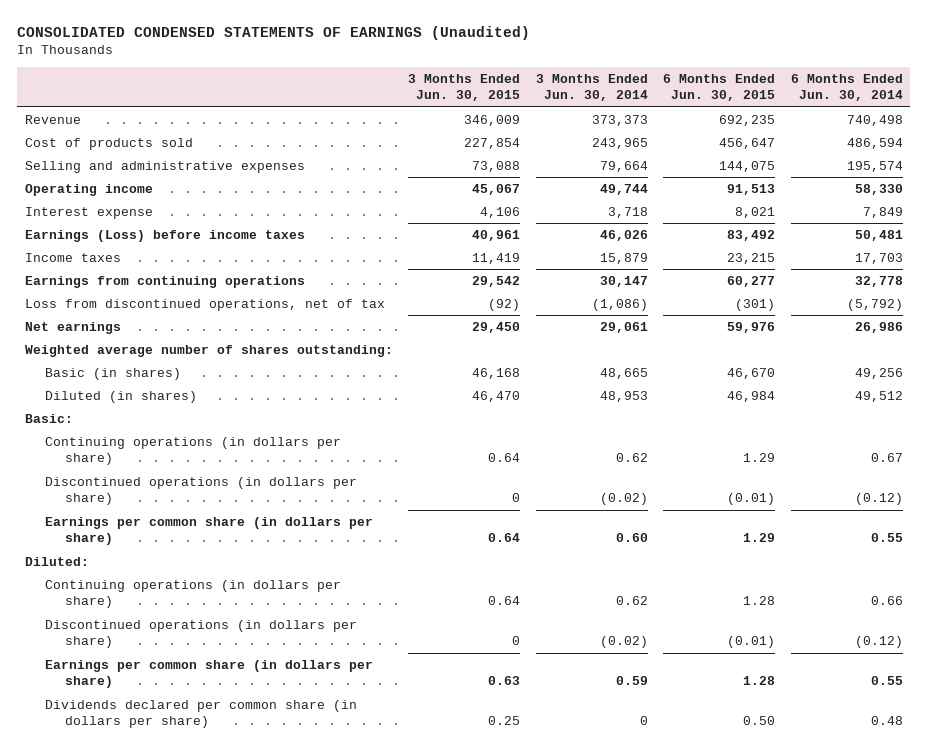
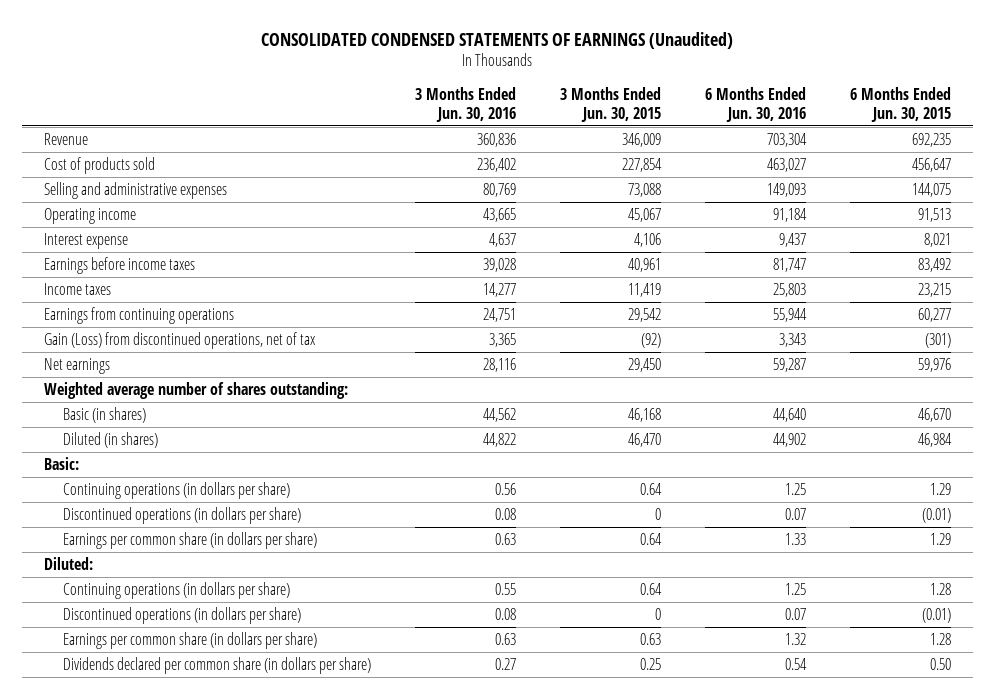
[535,73,648,102] 3 Months Ended Jun. 30, 2014 -> none
[790,73,903,102] 6 Months Ended Jun. 30, 2014 -> none
none -> [415,86,517,122] 3 Months Ended Jun. 30, 2016
none -> [705,86,807,122] 6 Months Ended Jun. 30, 2016
[24,229,305,242] Earnings (Loss) before income taxes -> [43,256,195,274] Earnings before income taxes
[24,298,385,311] Loss from discontinued operations, net of tax -> [43,331,316,349] Gain (Loss) from discontinued operations, net of tax

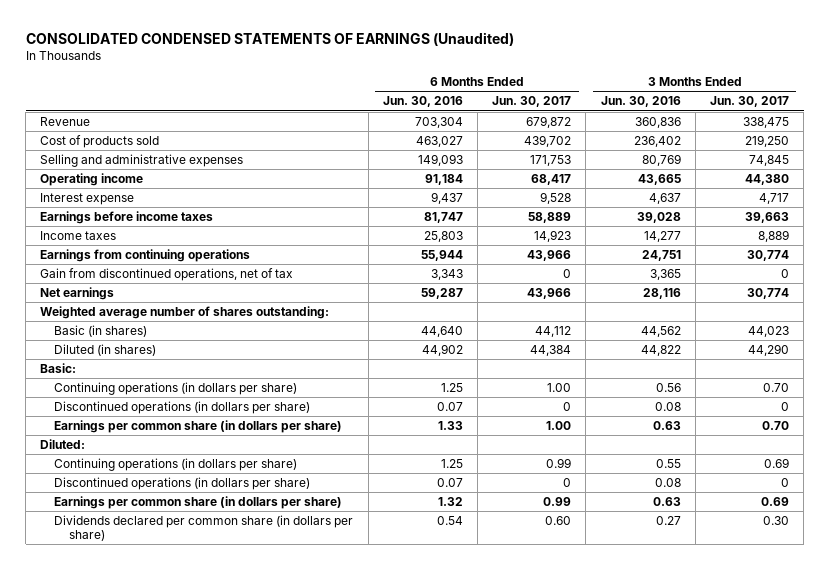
[560,86,662,122] 3 Months Ended Jun. 30, 2015 -> none
[850,86,952,122] 6 Months Ended Jun. 30, 2015 -> none
none -> [492,96,572,108] Jun. 30, 2017
none -> [710,96,790,108] Jun. 30, 2017
[43,331,316,349] Gain (Loss) from discontinued operations, net of tax -> [40,268,294,282] Gain from discontinued operations, net of tax

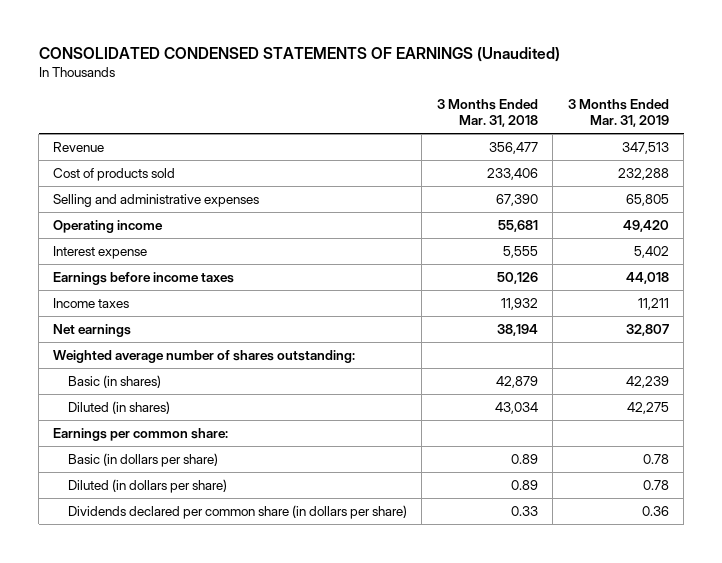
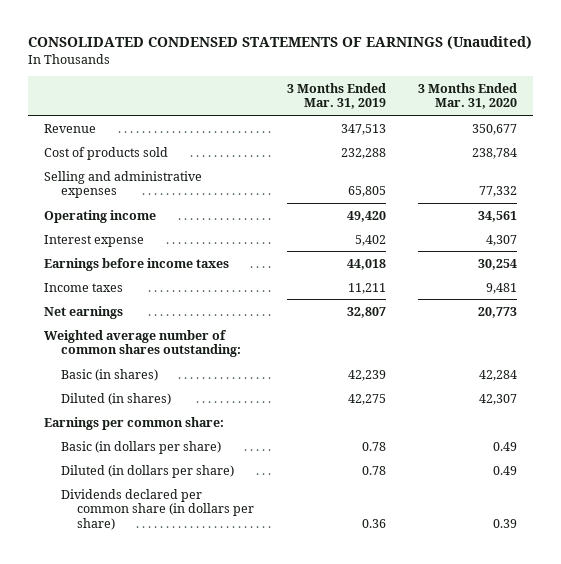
[436,98,538,127] 3 Months Ended Mar. 31, 2018 -> none
none -> [418,82,518,110] 3 Months Ended Mar. 31, 2020
[53,350,356,364] Weighted average number of shares outstanding: -> [44,329,241,358] Weighted average number of common shares outstanding:

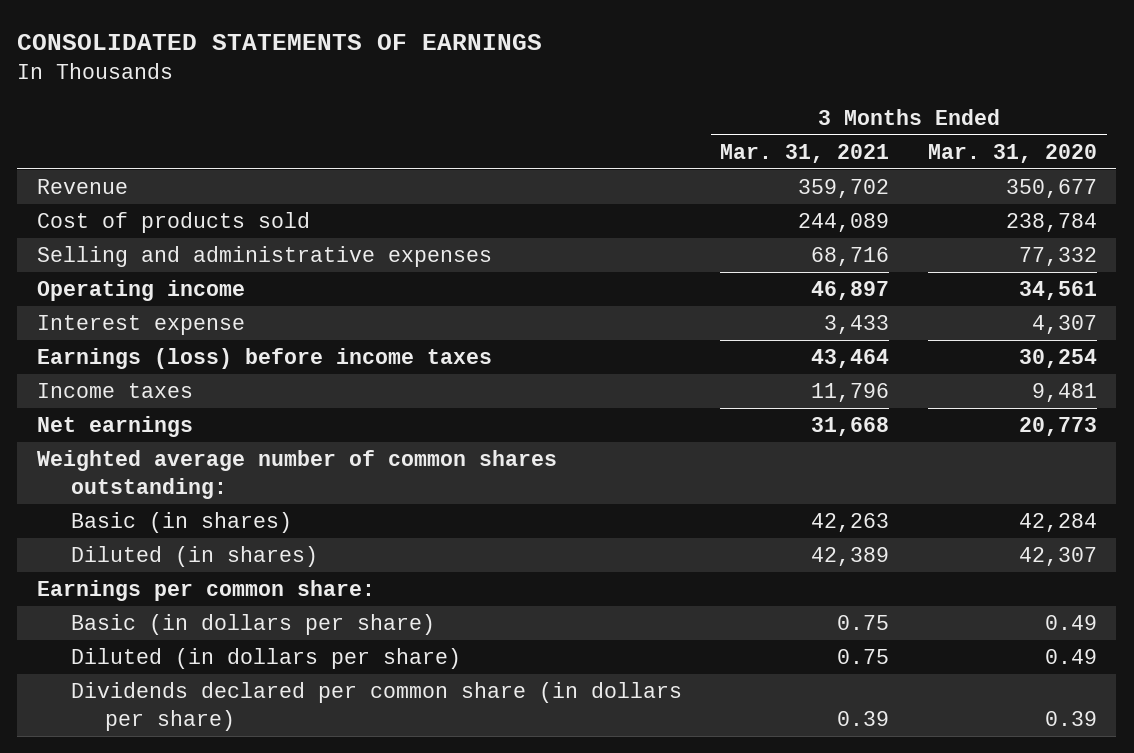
[28,36,533,50] CONSOLIDATED CONDENSED STATEMENTS OF EARNINGS (Unaudited) -> [17,34,543,51] CONSOLIDATED STATEMENTS OF EARNINGS
[286,82,386,110] 3 Months Ended Mar. 31, 2019 -> none
none -> [720,143,890,163] Mar. 31, 2021
[44,257,230,271] Earnings before income taxes -> [36,348,492,370] Earnings (loss) before income taxes

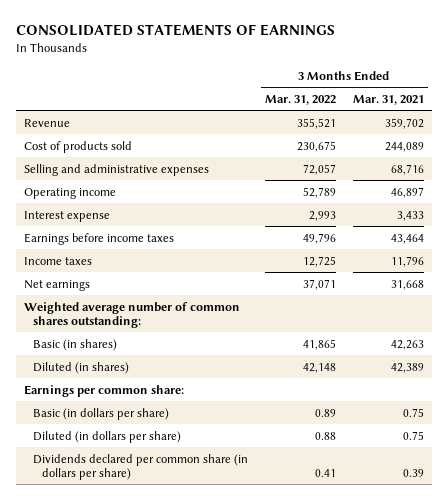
[928,143,1098,163] Mar. 31, 2020 -> none
none -> [264,94,336,105] Mar. 31, 2022
[36,348,492,370] Earnings (loss) before income taxes -> [24,232,175,245] Earnings before income taxes

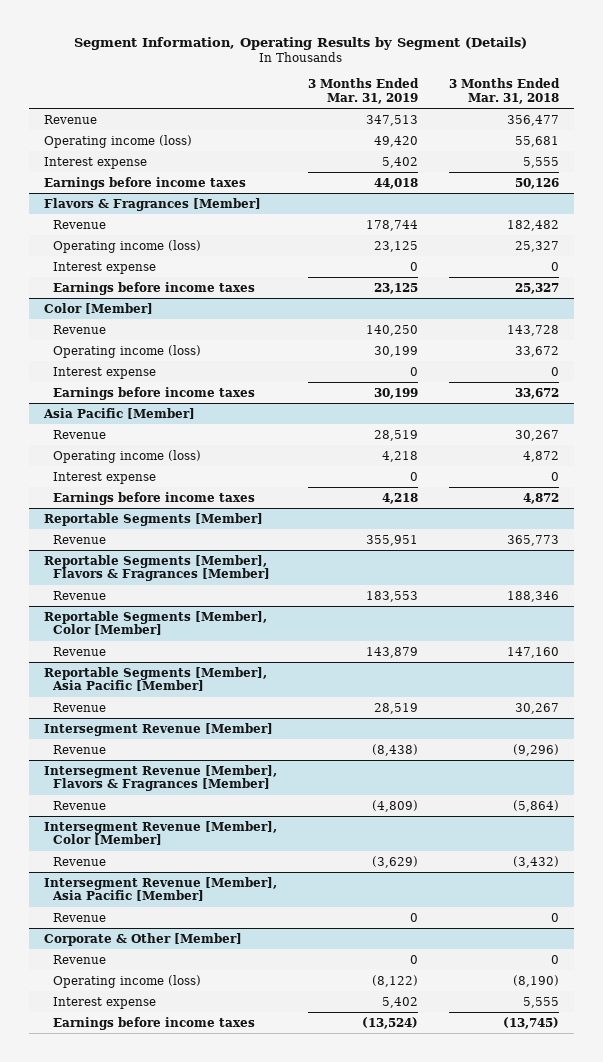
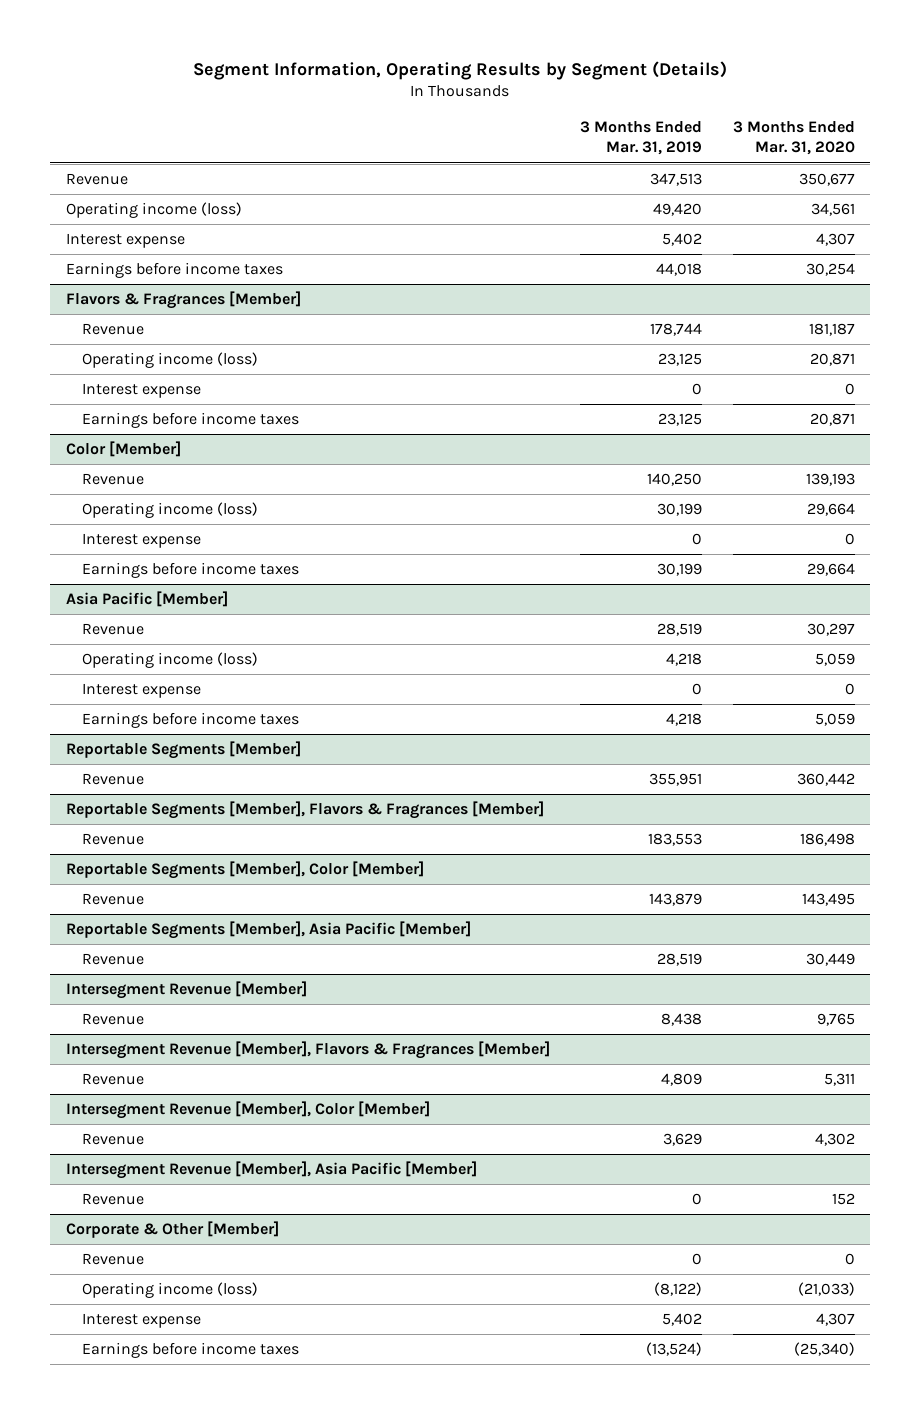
[448,77,560,104] 3 Months Ended Mar. 31, 2018 -> none
none -> [732,121,855,156] 3 Months Ended Mar. 31, 2020
[371,743,418,756] (8,438) -> [661,1013,703,1027] 8,438
[371,799,418,812] (4,809) -> [661,1073,703,1087] 4,809
[371,855,418,868] (3,629) -> [663,1133,703,1147] 3,629

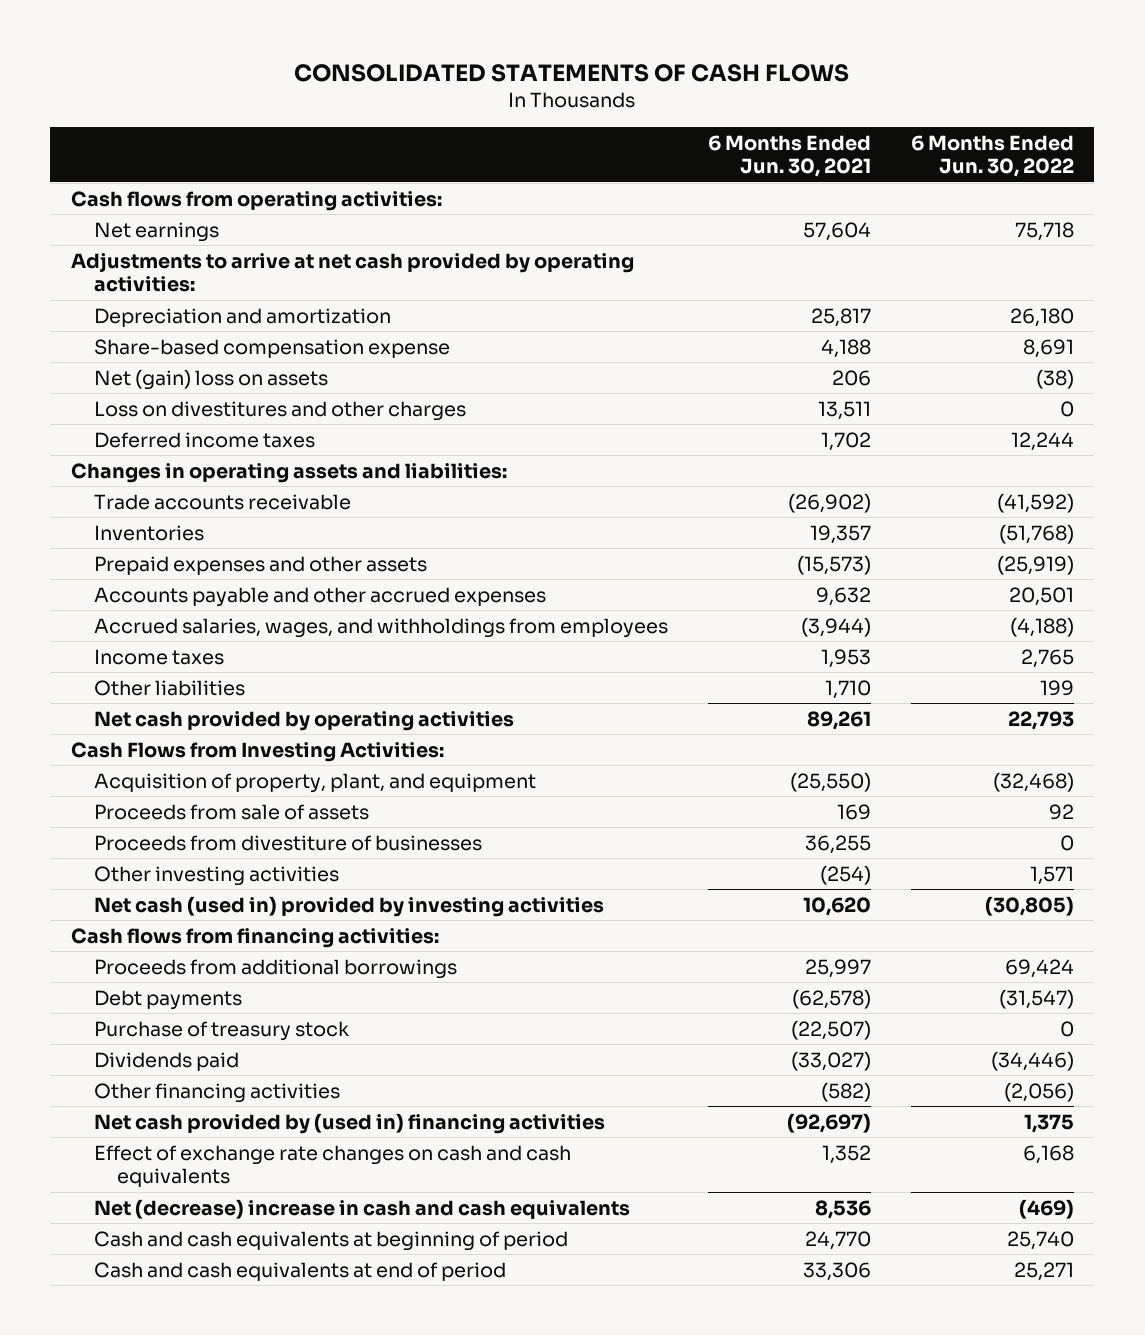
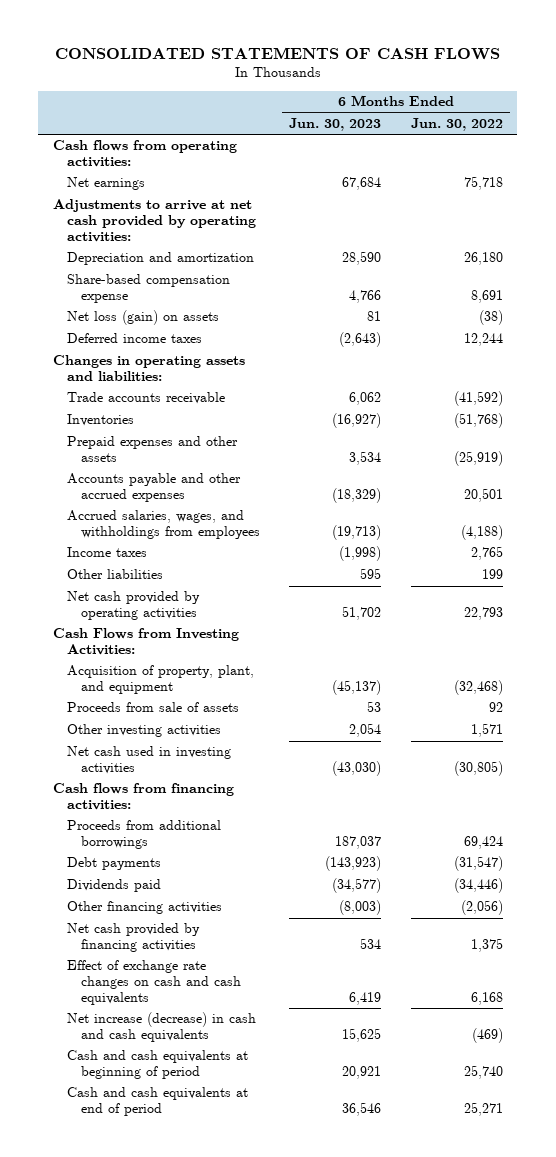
[707,134,871,178] 6 Months Ended Jun. 30, 2021 -> none
none -> [289,118,382,132] Jun. 30, 2023
[93,400,466,421] Loss on divestitures and other charges -> none
[93,368,328,390] Net (gain) loss on assets -> [66,310,219,326] Net loss (gain) on assets
[93,834,482,851] Proceeds from divestiture of businesses -> none
[93,895,604,917] Net cash (used in) provided by investing activities -> [66,746,231,775] Net cash used in investing activities
[93,1020,350,1041] Purchase of treasury stock -> none
[93,1112,605,1134] Net cash provided by (used in) financing activities -> [66,923,200,953] Net cash provided by financing activities
[93,1198,630,1219] Net (decrease) increase in cash and cash equivalents -> [66,1012,256,1043] Net increase (decrease) in cash and cash equivalents

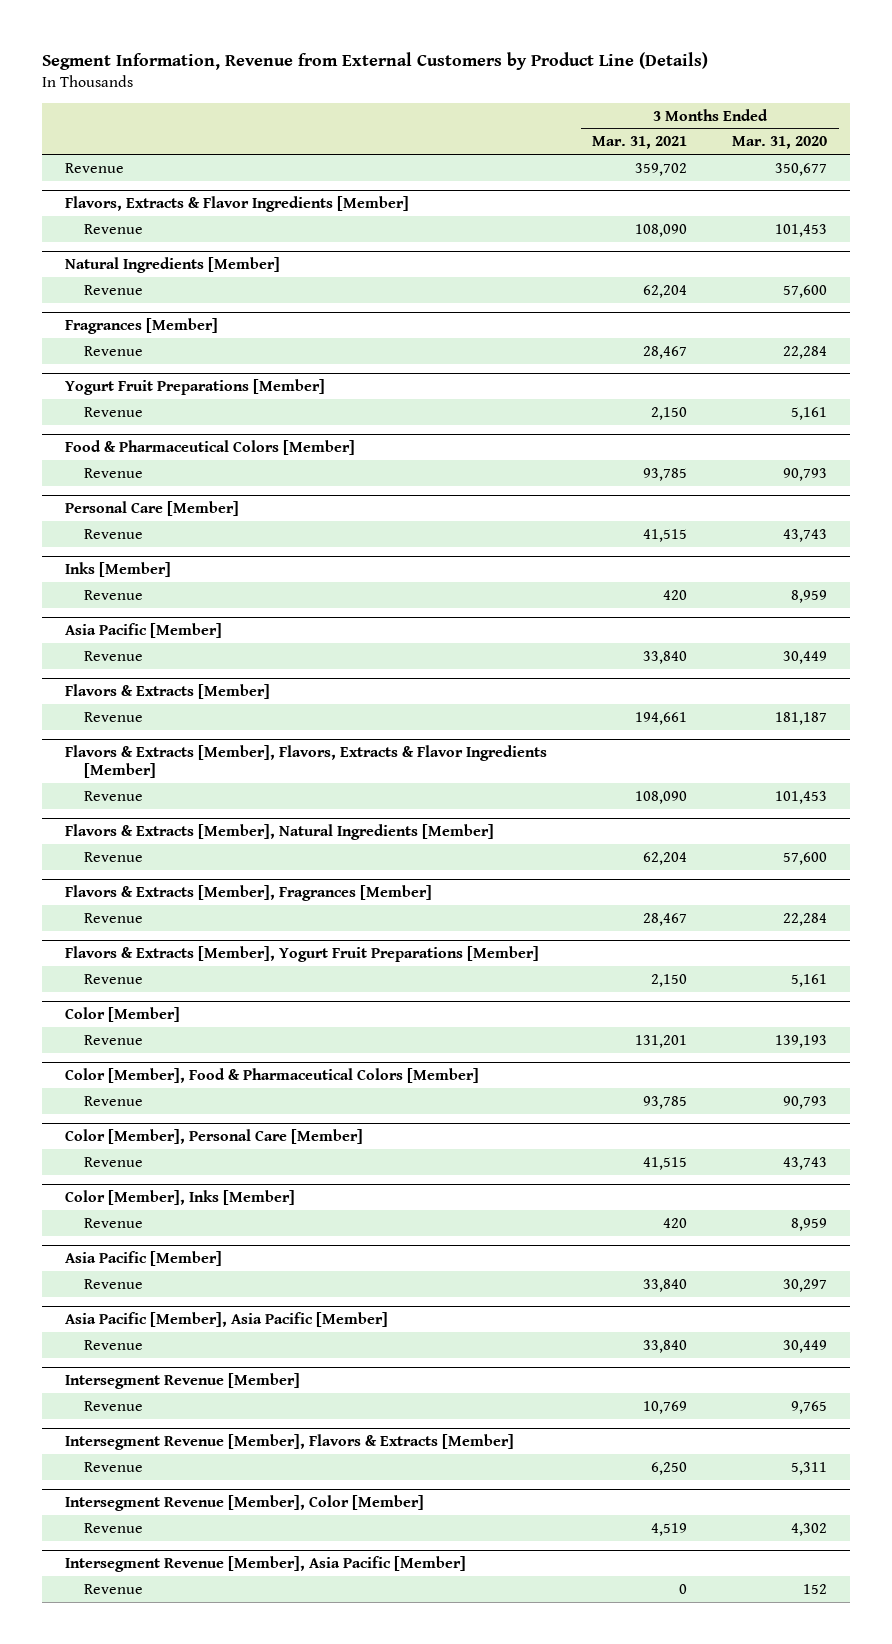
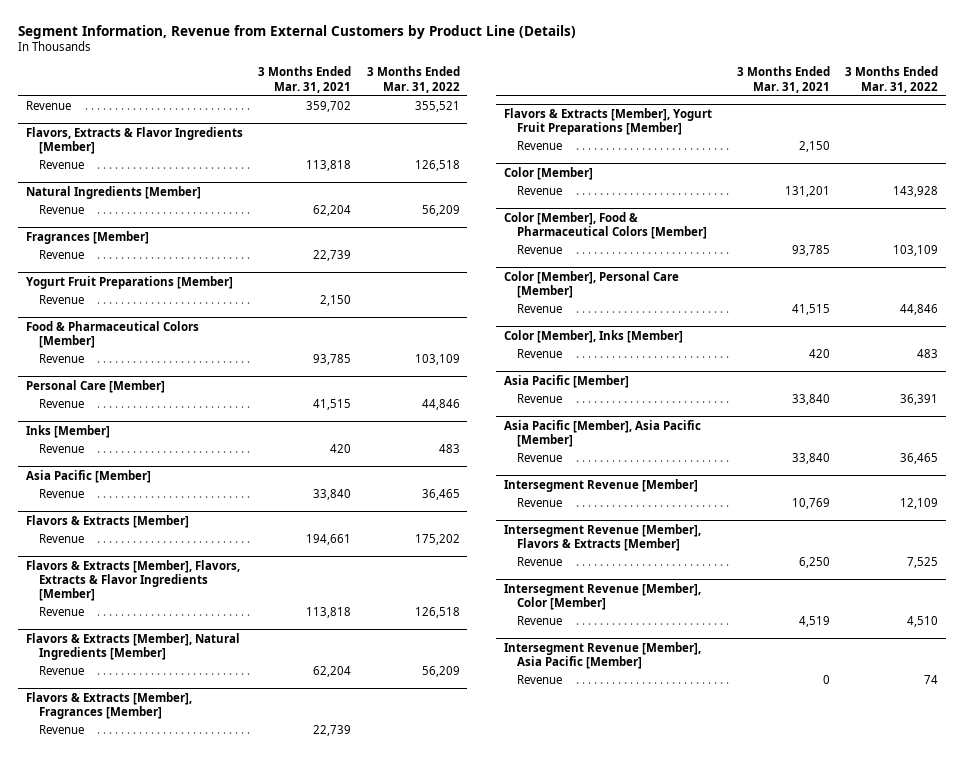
[732,136,828,150] Mar. 31, 2020 -> none
none -> [366,66,460,93] 3 Months Ended Mar. 31, 2022
[635,223,688,237] 108,090 -> [306,160,352,172] 113,818
[643,345,688,359] 28,467 -> [313,250,352,262] 22,739
[635,790,688,804] 108,090 -> [306,607,352,619] 113,818
[643,912,688,926] 28,467 -> [313,725,352,737] 22,739

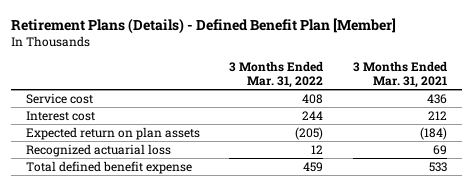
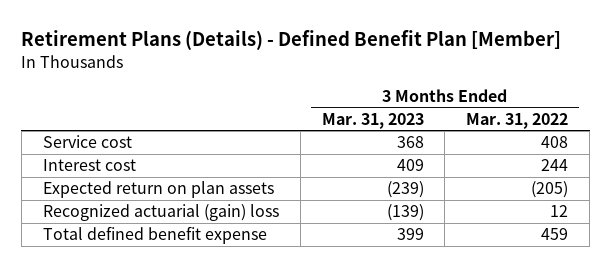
[352,60,447,88] 3 Months Ended Mar. 31, 2021 -> none
none -> [321,112,424,129] Mar. 31, 2023
[25,143,171,157] Recognized actuarial loss -> [42,204,279,222] Recognized actuarial (gain) loss

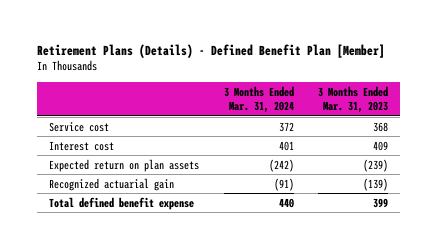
[466,112,569,129] Mar. 31, 2022 -> none
none -> [223,85,294,114] 3 Months Ended Mar. 31, 2024
[42,204,279,222] Recognized actuarial (gain) loss -> [49,177,175,191] Recognized actuarial gain

